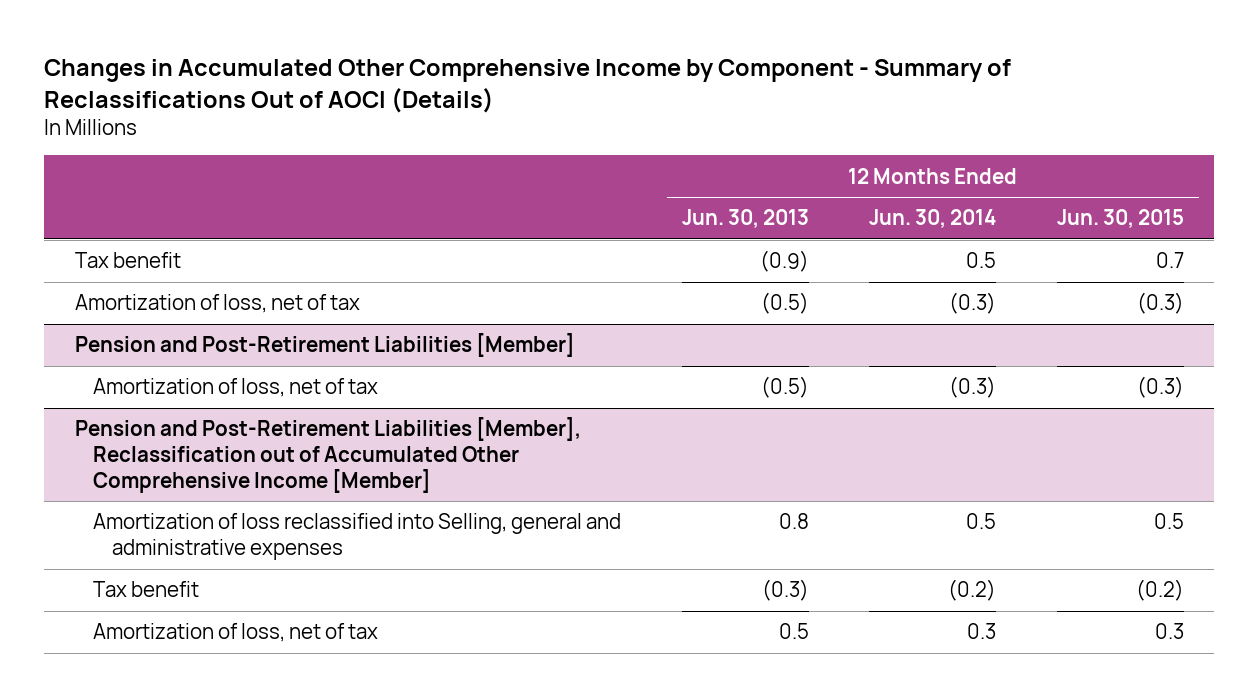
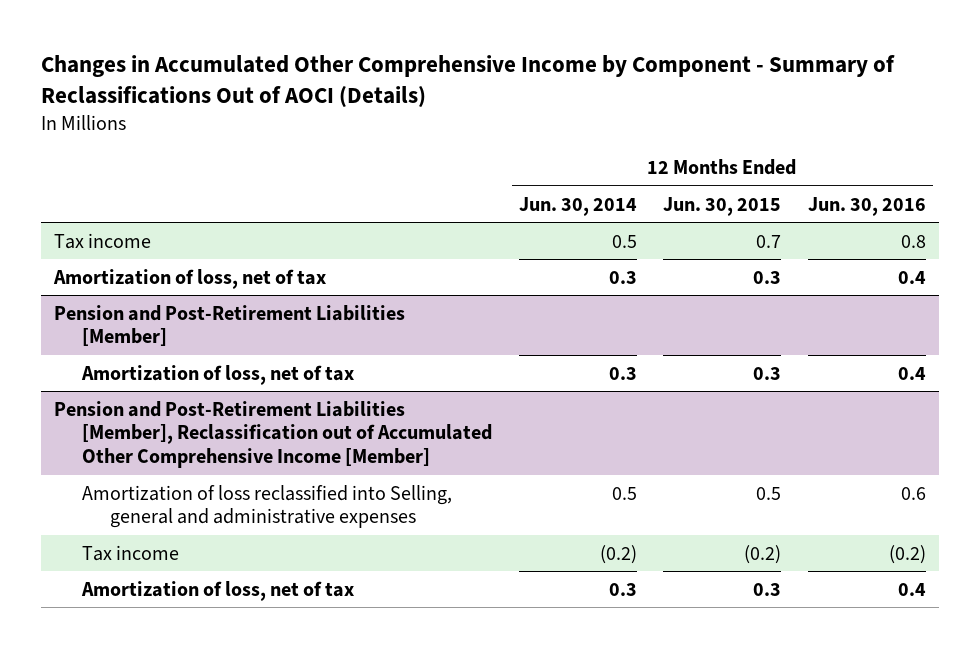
[681,209,809,229] Jun. 30, 2013 -> none
none -> [808,196,927,216] Jun. 30, 2016
[74,252,181,269] Tax benefit -> [54,232,152,249] Tax income
[949,292,997,315] (0.3) -> [608,270,637,284] 0.3
[1136,292,1184,315] (0.3) -> [753,270,782,284] 0.3
[949,376,997,399] (0.3) -> [608,366,637,380] 0.3
[1136,376,1184,399] (0.3) -> [753,366,782,380] 0.3
[93,581,200,598] Tax benefit -> [81,544,179,561] Tax income

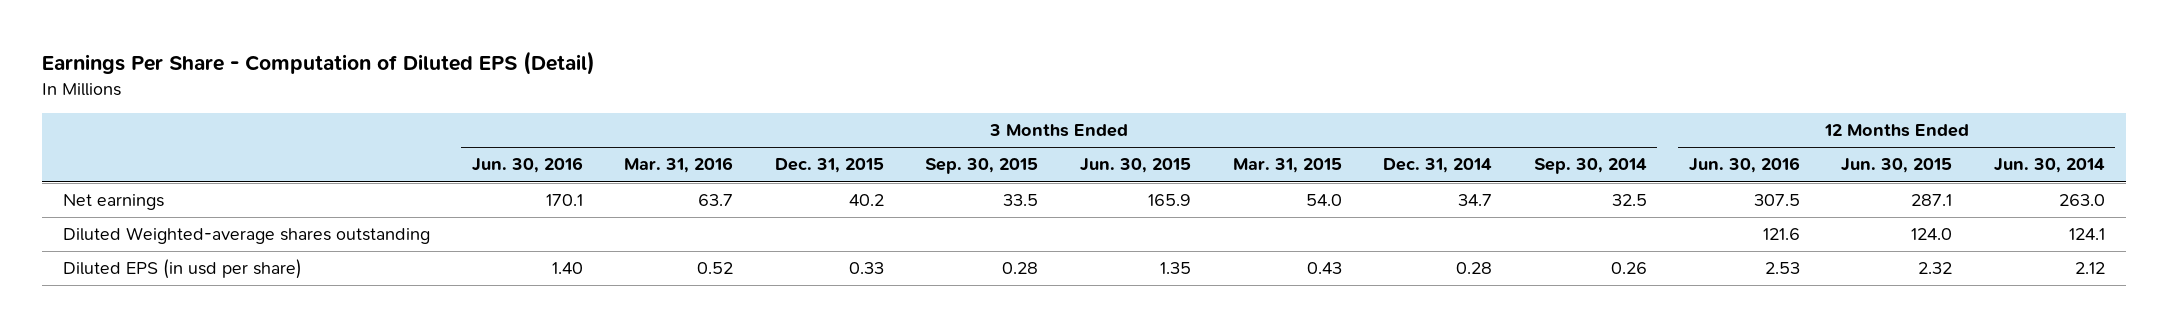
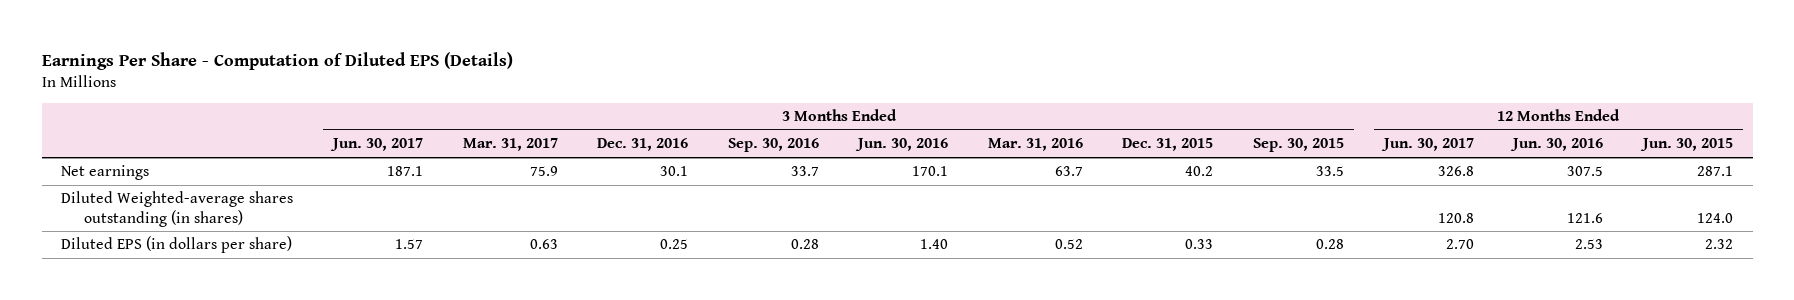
[42,51,596,76] Earnings Per Share - Computation of Diluted EPS (Detail) -> [41,51,513,70] Earnings Per Share - Computation of Diluted EPS (Details)
[1080,158,1192,174] Jun. 30, 2015 -> none
[1232,158,1342,174] Mar. 31, 2015 -> none
[1383,158,1493,174] Dec. 31, 2014 -> none
[1533,158,1647,175] Sep. 30, 2014 -> none
[1993,158,2105,174] Jun. 30, 2014 -> none
none -> [330,138,424,152] Jun. 30, 2017
none -> [462,138,558,152] Mar. 31, 2017
none -> [597,138,689,152] Dec. 31, 2016
none -> [727,138,819,153] Sep. 30, 2016
none -> [1380,138,1474,152] Jun. 30, 2017
[62,227,430,245] Diluted Weighted-average shares outstanding -> [61,191,294,227] Diluted Weighted-average shares outstanding (in shares)
[62,259,302,280] Diluted EPS (in usd per share) -> [61,236,293,254] Diluted EPS (in dollars per share)

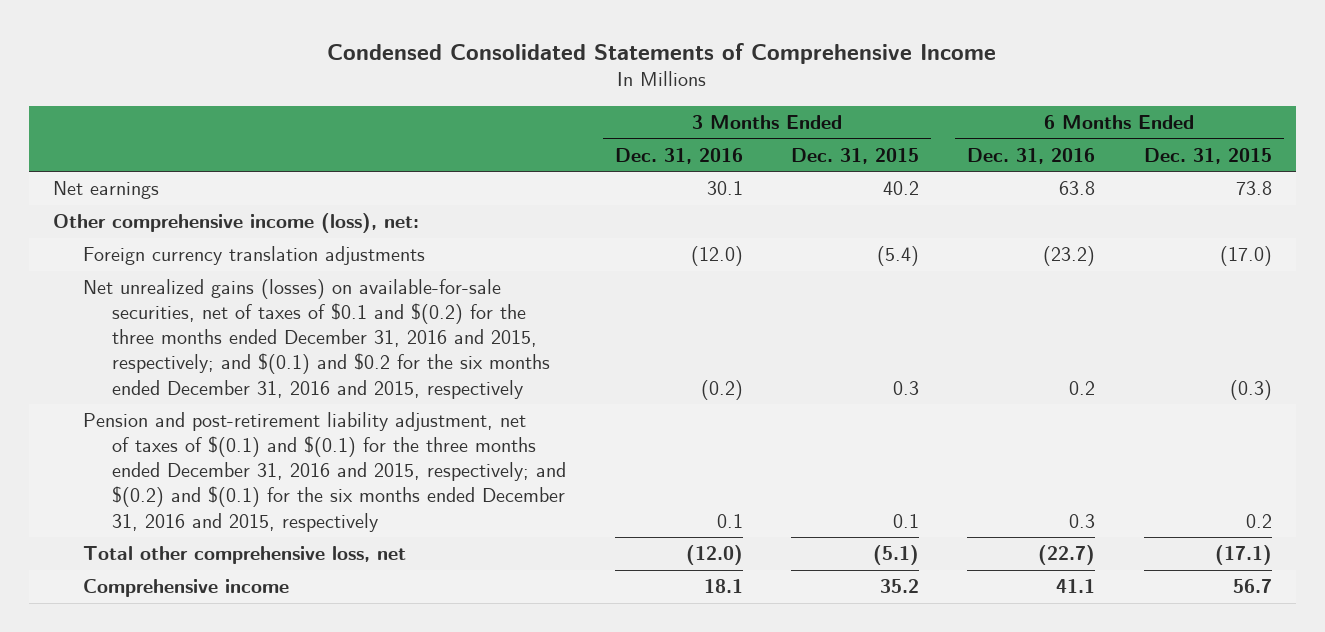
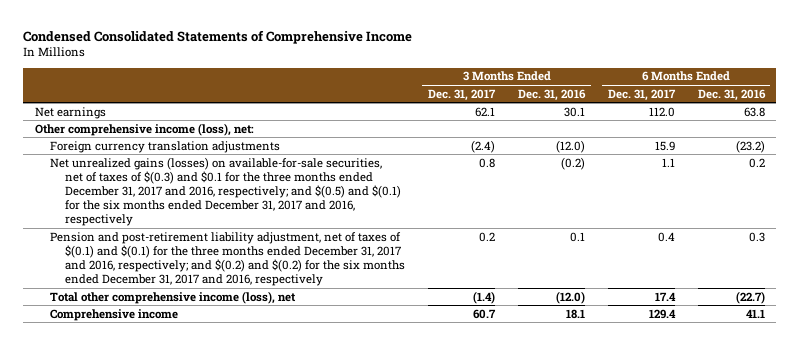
[790,148,919,165] Dec. 31, 2015 -> none
[1143,148,1272,165] Dec. 31, 2015 -> none
none -> [428,88,497,101] Dec. 31, 2017
none -> [607,88,676,101] Dec. 31, 2017
[82,279,551,399] Net unrealized gains (losses) on available-for-sale securities, net of taxes of $0.1 and $(0.2) for the three months ended December 31, 2016 and 2015, respectively; and $(0.1) and $0.2 for the six months ended December 31, 2016 and 2015, respectively -> [50,156,402,227] Net unrealized gains (losses) on available-for-sale securities, net of taxes of $(0.3) and $0.1 for the three months ended December 31, 2017 and 2016, respectively; and $(0.5) and $(0.1) for the six months ended December 31, 2017 and 2016, respectively
[82,412,567,532] Pension and post-retirement liability adjustment, net of taxes of $(0.1) and $(0.1) for the three months ended December 31, 2016 and 2015, respectively; and $(0.2) and $(0.1) for the six months ended December 31, 2016 and 2015, respectively -> [50,231,406,287] Pension and post-retirement liability adjustment, net of taxes of $(0.1) and $(0.1) for the three months ended December 31, 2017 and 2016, respectively; and $(0.2) and $(0.2) for the six months ended December 31, 2017 and 2016, respectively
[82,546,406,565] Total other comprehensive loss, net -> [50,290,297,304] Total other comprehensive income (loss), net

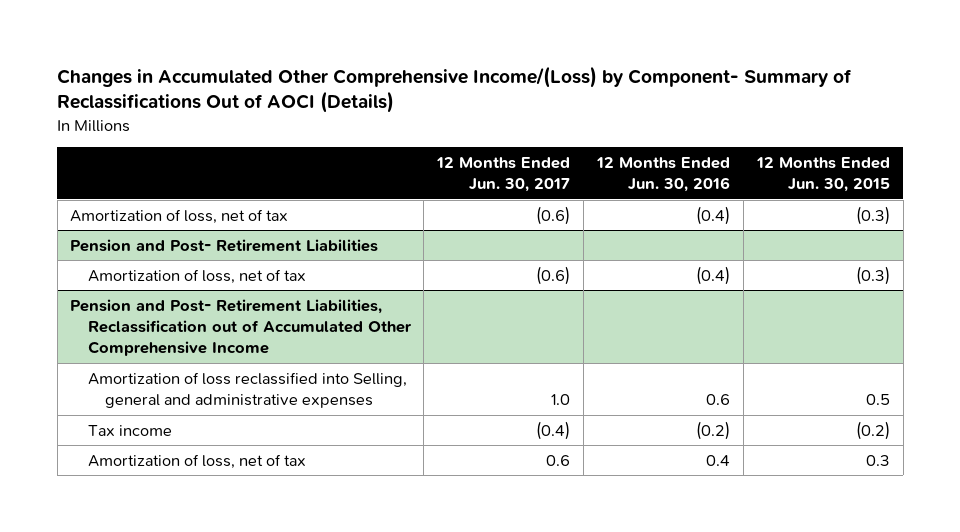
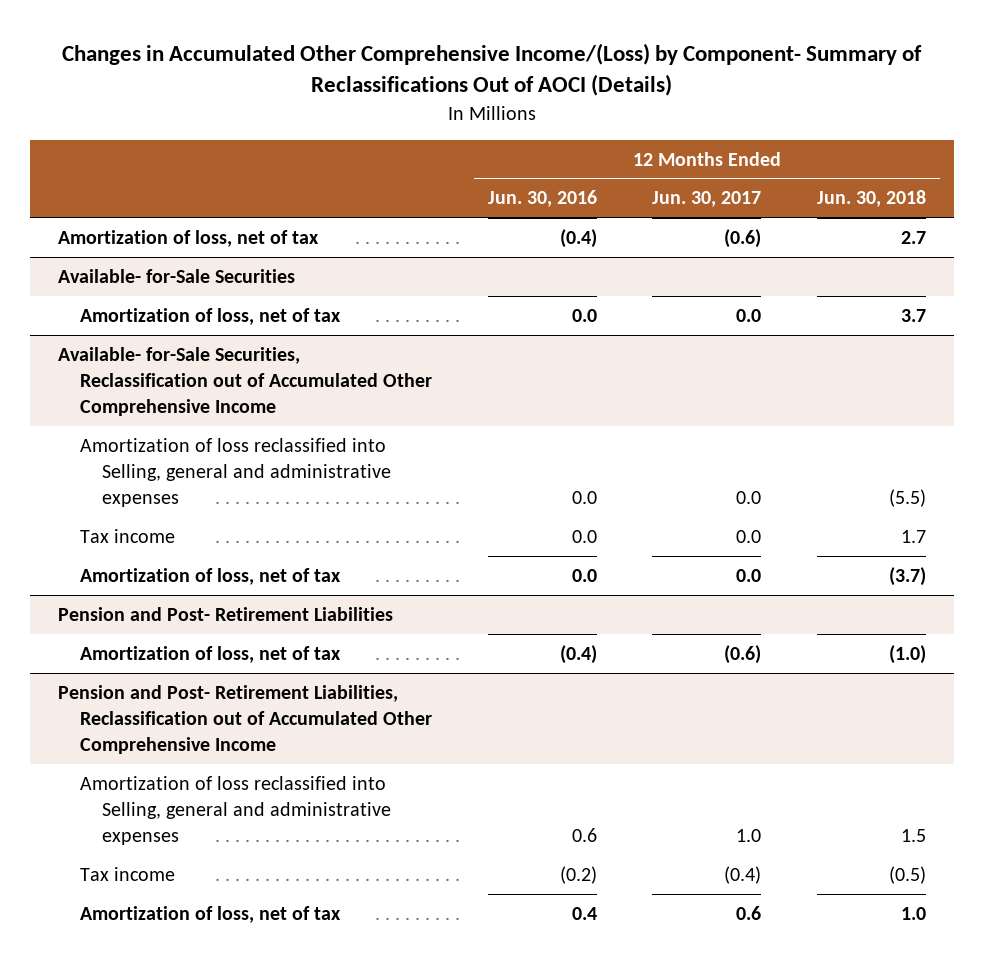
[755,157,890,193] 12 Months Ended Jun. 30, 2015 -> none
none -> [816,190,926,208] Jun. 30, 2018
none -> [57,268,295,283] Available- for-Sale Securities
none -> [79,307,341,325] Amortization of loss, net of tax
none -> [57,346,432,417] Available- for-Sale Securities, Reclassification out of Accumulated Other Comprehensive Income
none -> [79,437,391,508] Amortization of loss reclassified into Selling, general and administrative expenses
none -> [79,528,175,543] Tax income
none -> [79,567,341,585] Amortization of loss, net of tax

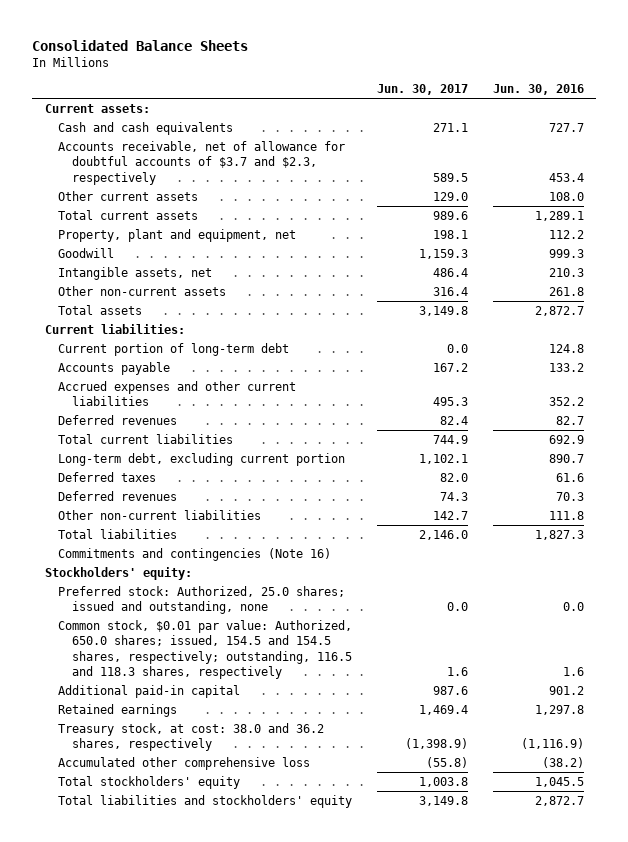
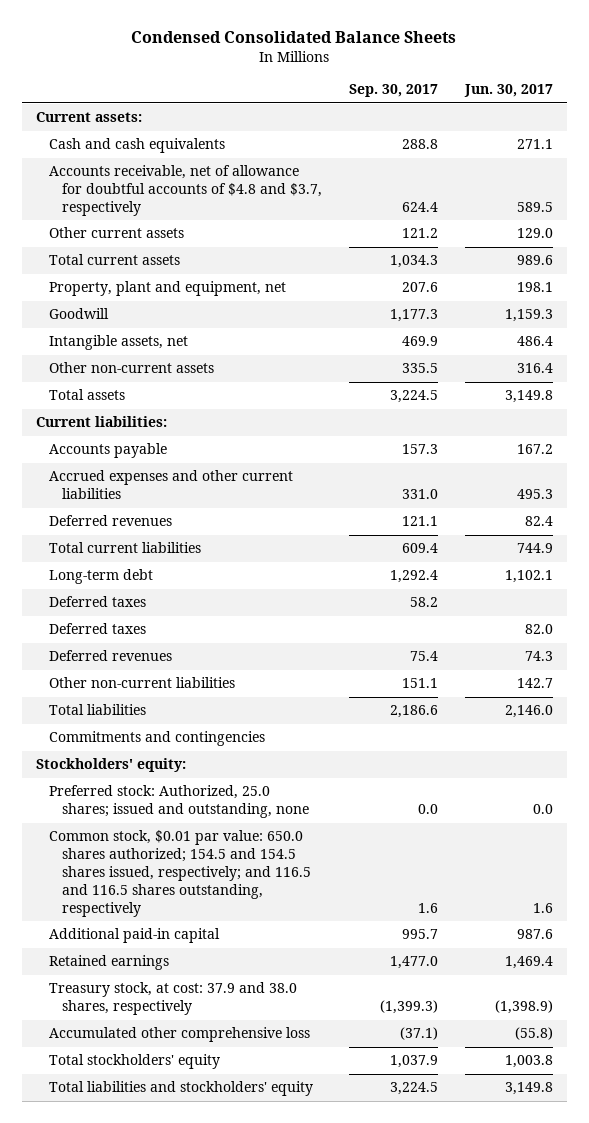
[32,39,249,51] Consolidated Balance Sheets -> [131,31,457,44] Condensed Consolidated Balance Sheets
[492,83,584,95] Jun. 30, 2016 -> none
none -> [349,84,439,98] Sep. 30, 2017
[58,140,346,185] Accounts receivable, net of allowance for doubtful accounts of $3.7 and $2.3, respectively -> [48,165,322,216] Accounts receivable, net of allowance for doubtful accounts of $4.8 and $3.7, respectively
[58,342,290,356] Current portion of long-term debt -> none
[58,452,346,466] Long-term debt, excluding current portion -> [48,569,153,585] Long-term debt
none -> [48,596,146,608] Deferred taxes
[58,547,332,561] Commitments and contingencies (Note 16) -> [48,731,265,747] Commitments and contingencies
[58,619,353,680] Common stock, $0.01 par value: Authorized, 650.0 shares; issued, 154.5 and 154.5 shares, respectively; outstanding, 116.5 and 118.3 shares, respectively -> [48,830,311,917] Common stock, $0.01 par value: 650.0 shares authorized; 154.5 and 154.5 shares issued, respectively; and 116.5 and 116.5 shares outstanding, respectively
[58,722,325,752] Treasury stock, at cost: 38.0 and 36.2 shares, respectively -> [48,982,297,1016] Treasury stock, at cost: 37.9 and 38.0 shares, respectively

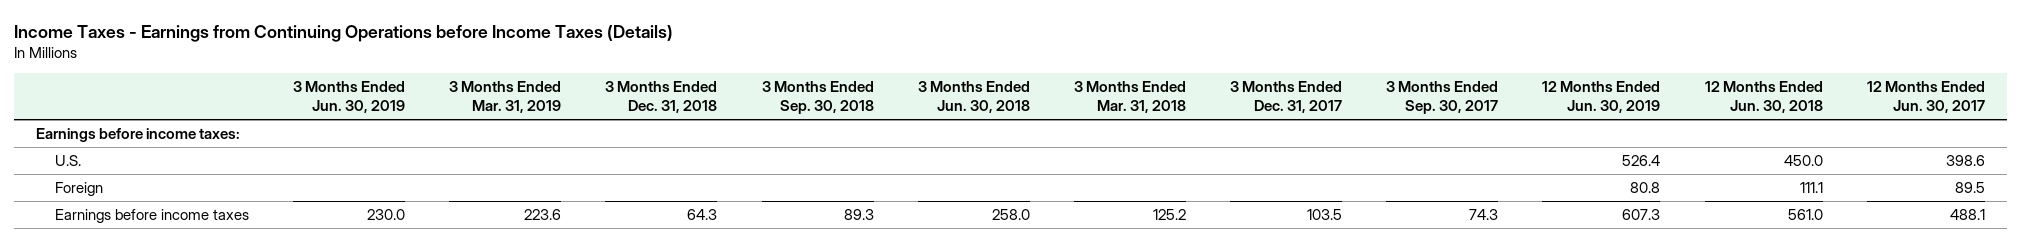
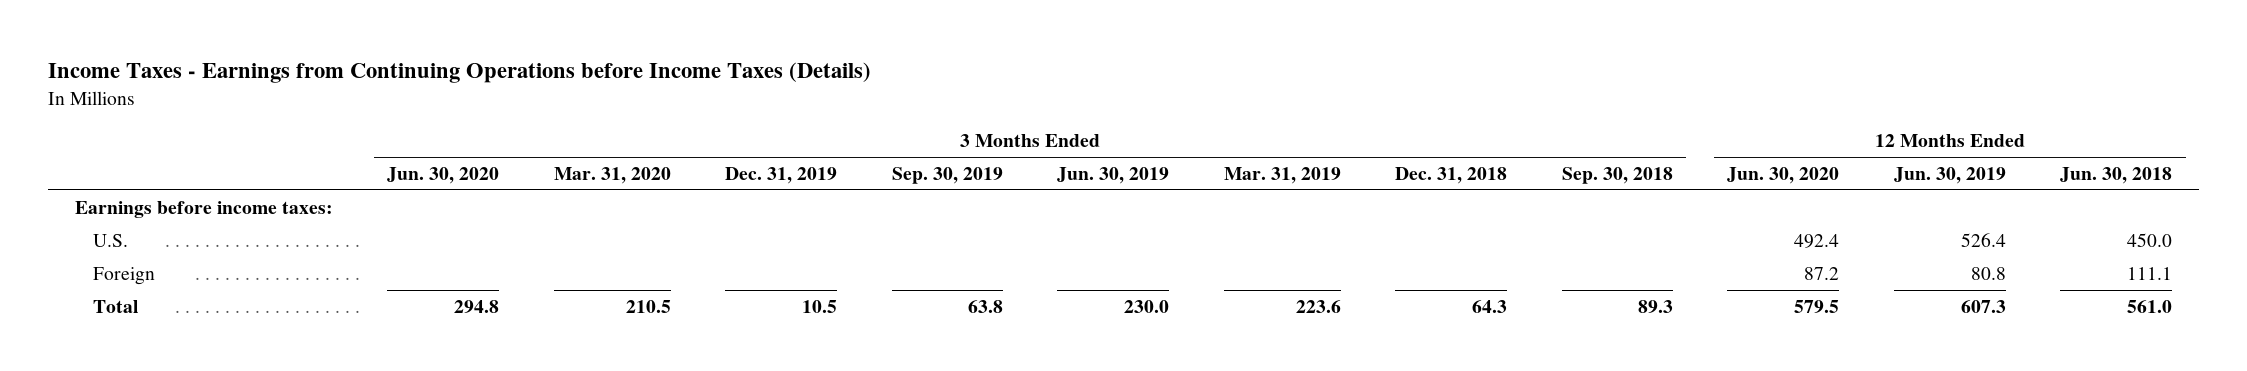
[917,81,1030,114] 3 Months Ended Jun. 30, 2018 -> none
[1073,81,1186,114] 3 Months Ended Mar. 31, 2018 -> none
[1230,81,1343,114] 3 Months Ended Dec. 31, 2017 -> none
[1386,81,1499,115] 3 Months Ended Sep. 30, 2017 -> none
[1866,81,1985,114] 12 Months Ended Jun. 30, 2017 -> none
none -> [387,166,500,184] Jun. 30, 2020
none -> [553,166,671,184] Mar. 31, 2020
none -> [725,166,838,184] Dec. 31, 2019
none -> [891,166,1003,184] Sep. 30, 2019
none -> [1727,166,1840,184] Jun. 30, 2020
[54,208,249,223] Earnings before income taxes -> [92,299,138,313] Total

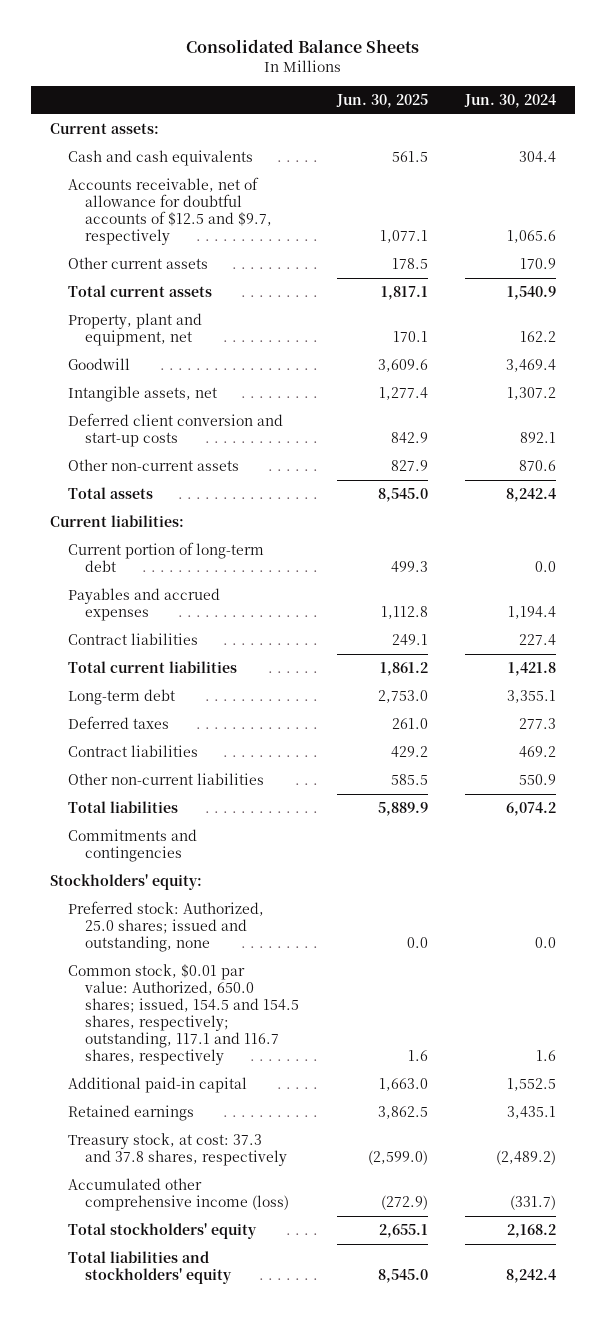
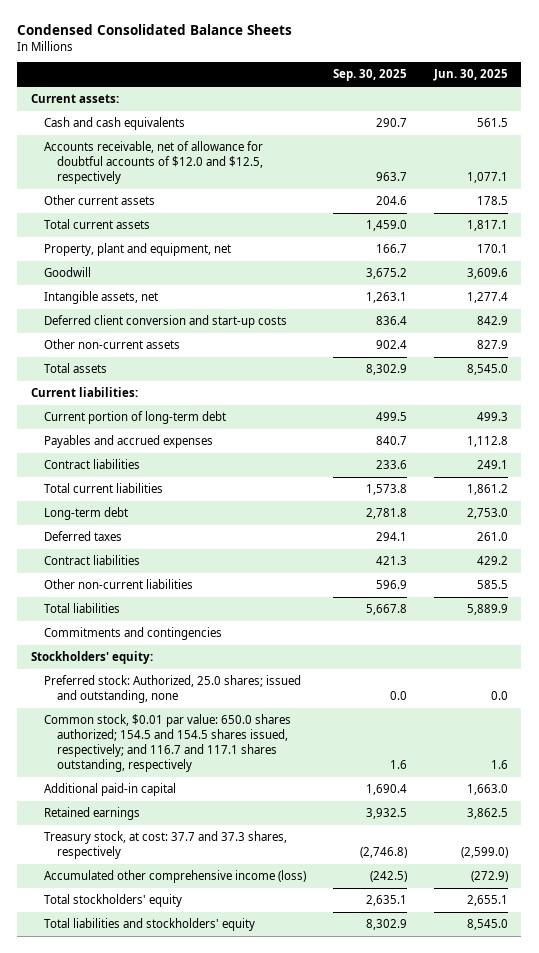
[186,39,420,54] Consolidated Balance Sheets -> [17,24,293,36] Condensed Consolidated Balance Sheets
[464,93,557,108] Jun. 30, 2024 -> none
none -> [332,69,407,82] Sep. 30, 2025
[67,177,272,246] Accounts receivable, net of allowance for doubtful accounts of $12.5 and $9.7, respectively -> [43,140,263,184] Accounts receivable, net of allowance for doubtful accounts of $12.0 and $12.5, respectively
[67,964,299,1066] Common stock, $0.01 par value: Authorized, 650.0 shares; issued, 154.5 and 154.5 shares, respectively; outstanding, 117.1 and 116.7 shares, respectively -> [43,713,291,772] Common stock, $0.01 par value: 650.0 shares authorized; 154.5 and 154.5 shares issued, respectively; and 116.7 and 117.1 shares outstanding, respectively
[67,1133,287,1167] Treasury stock, at cost: 37.3 and 37.8 shares, respectively -> [43,830,287,859] Treasury stock, at cost: 37.7 and 37.3 shares, respectively

